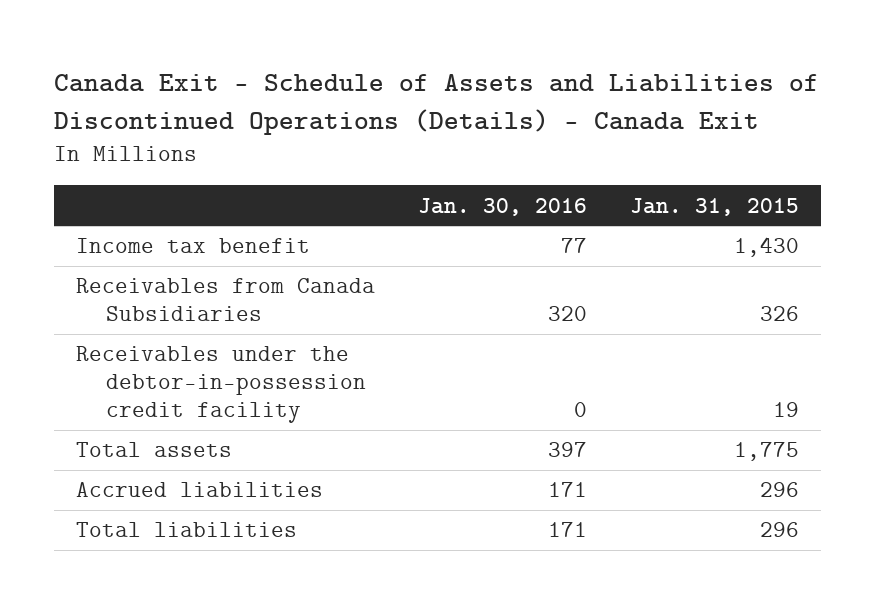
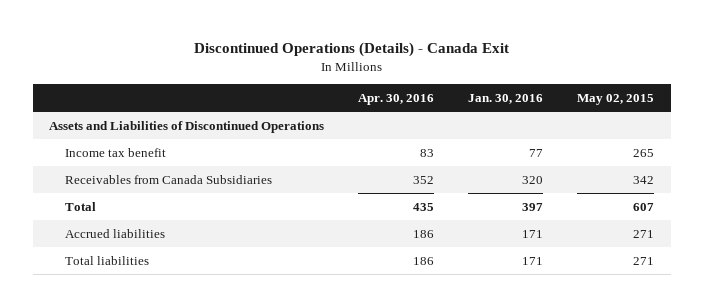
[54,74,820,135] Canada Exit - Schedule of Assets and Liabilities of Discontinued Operations (Details) - Canada Exit -> [193,41,509,57] Discontinued Operations (Details) - Canada Exit
[630,197,800,216] Jan. 31, 2015 -> none
none -> [358,93,435,105] Apr. 30, 2016
none -> [577,93,655,105] May 02, 2015
none -> [49,120,325,133] Assets and Liabilities of Discontinued Operations
[75,346,367,424] Receivables under the debtor-in-possession credit facility -> none
[75,442,232,458] Total assets -> [65,201,97,211] Total

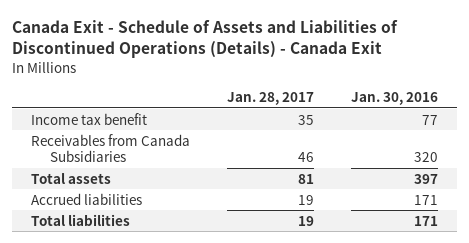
[193,41,509,57] Discontinued Operations (Details) - Canada Exit -> [12,20,399,59] Canada Exit - Schedule of Assets and Liabilities of Discontinued Operations (Details) - Canada Exit
[358,93,435,105] Apr. 30, 2016 -> none
[577,93,655,105] May 02, 2015 -> none
none -> [226,92,314,106] Jan. 28, 2017
[49,120,325,133] Assets and Liabilities of Discontinued Operations -> none
[65,201,97,211] Total -> [30,172,111,184] Total assets

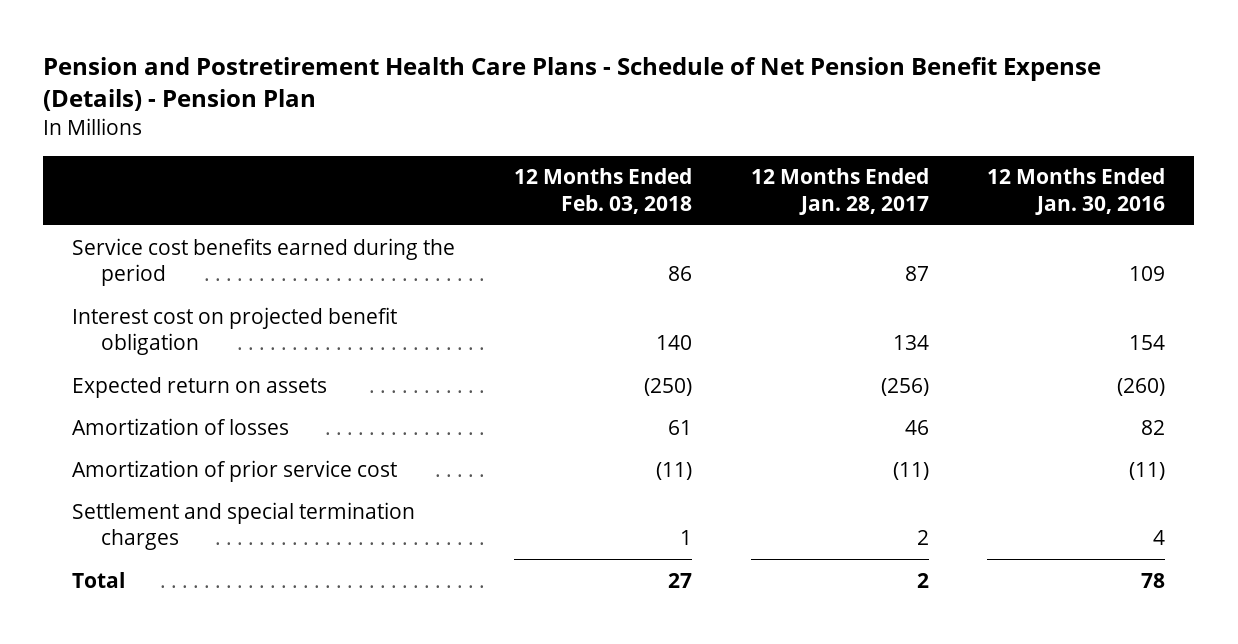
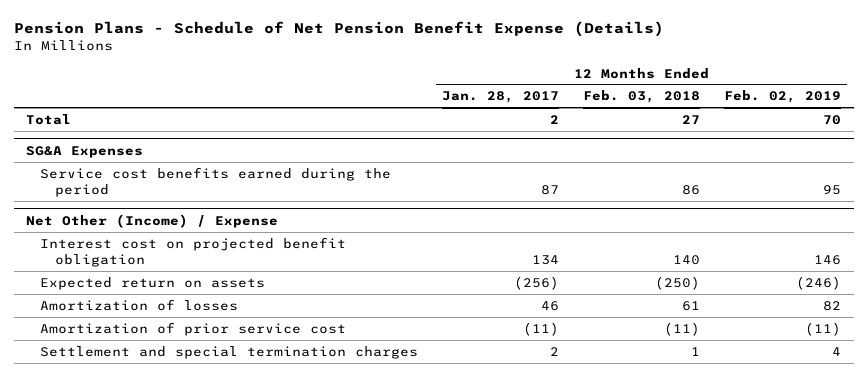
[43,57,1102,112] Pension and Postretirement Health Care Plans - Schedule of Net Pension Benefit Expense (Details) - Pension Plan -> [13,20,664,37] Pension Plans - Schedule of Net Pension Benefit Expense (Details)
[987,168,1166,215] 12 Months Ended Jan. 30, 2016 -> none
none -> [724,90,842,104] Feb. 02, 2019
[72,571,126,588] Total -> [25,113,71,125] Total
none -> [25,145,143,158] SG&A Expenses
none -> [25,213,278,228] Net Other (Income) / Expense

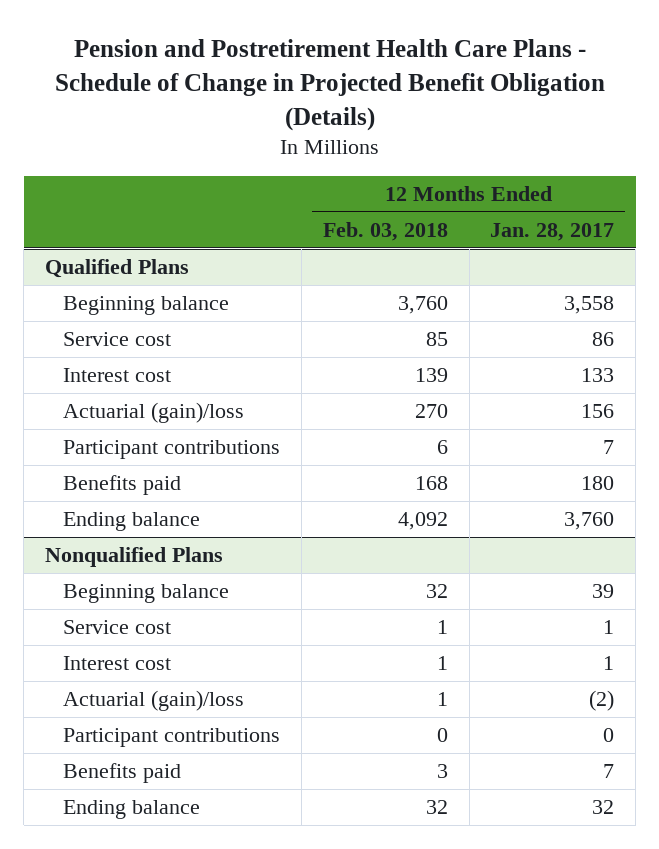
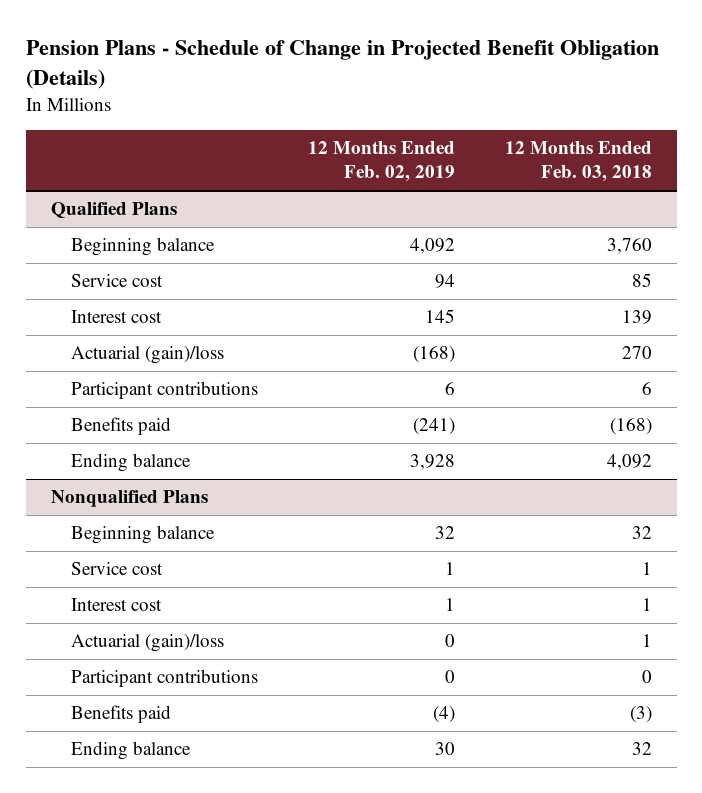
[54,39,605,132] Pension and Postretirement Health Care Plans - Schedule of Change in Projected Benefit Obligation (Details) -> [25,40,659,90] Pension Plans - Schedule of Change in Projected Benefit Obligation (Details)
[490,222,615,241] Jan. 28, 2017 -> none
none -> [307,141,455,183] 12 Months Ended Feb. 02, 2019
[414,475,448,490] 168 -> [609,418,652,436] (168)
[436,763,448,778] 3 -> [629,706,652,724] (3)

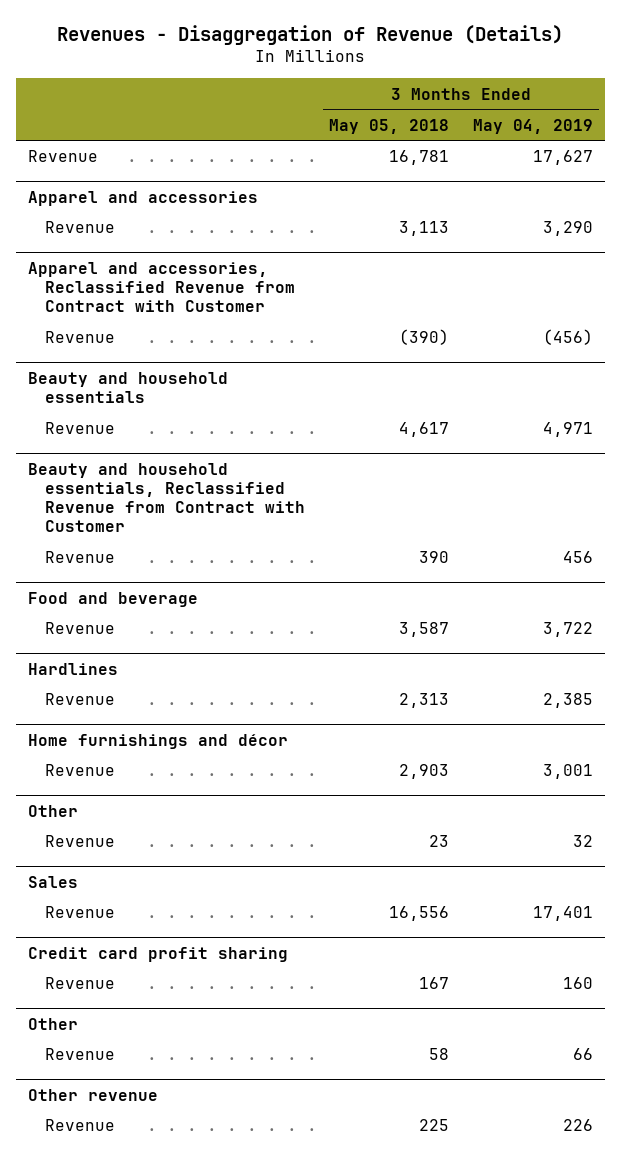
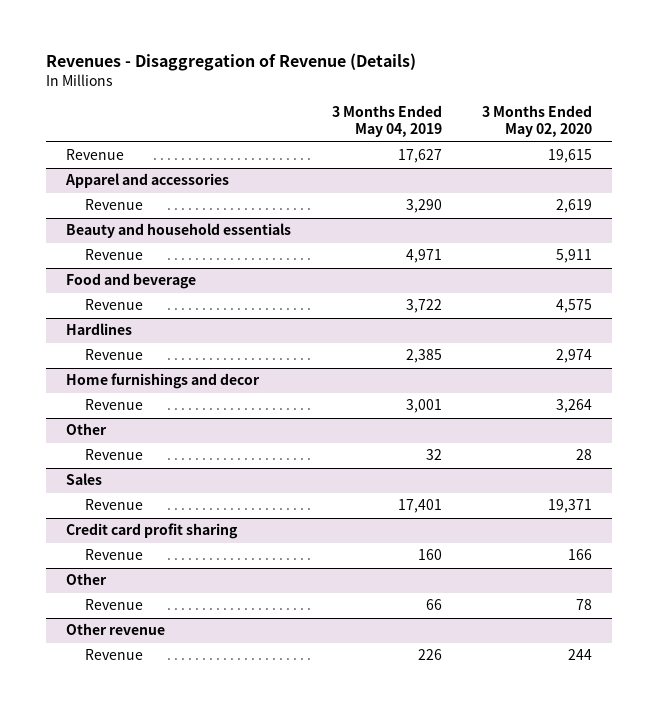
[328,118,449,134] May 05, 2018 -> none
none -> [482,105,593,138] 3 Months Ended May 02, 2020
[27,261,295,313] Apparel and accessories, Reclassified Revenue from Contract with Customer -> none
[44,331,115,344] Revenue -> none
[27,462,305,533] Beauty and household essentials, Reclassified Revenue from Contract with Customer -> none
[44,551,115,564] Revenue -> none
[27,733,288,749] Home furnishings and décor -> [66,373,261,390] Home furnishings and decor

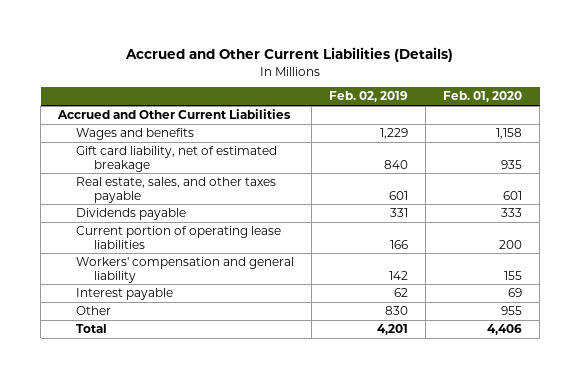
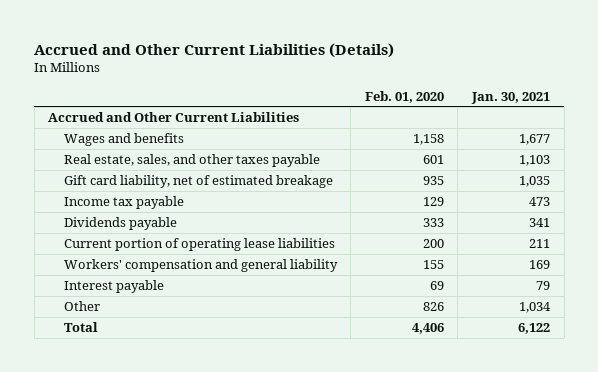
[329,91,409,103] Feb. 02, 2019 -> none
none -> [471,91,551,104] Jan. 30, 2021
[76,145,278,172] Gift card liability, net of estimated breakage -> [63,175,333,189] Gift card liability, net of estimated breakage
none -> [63,196,184,210] Income tax payable
[501,305,523,315] 955 -> [422,302,444,312] 826

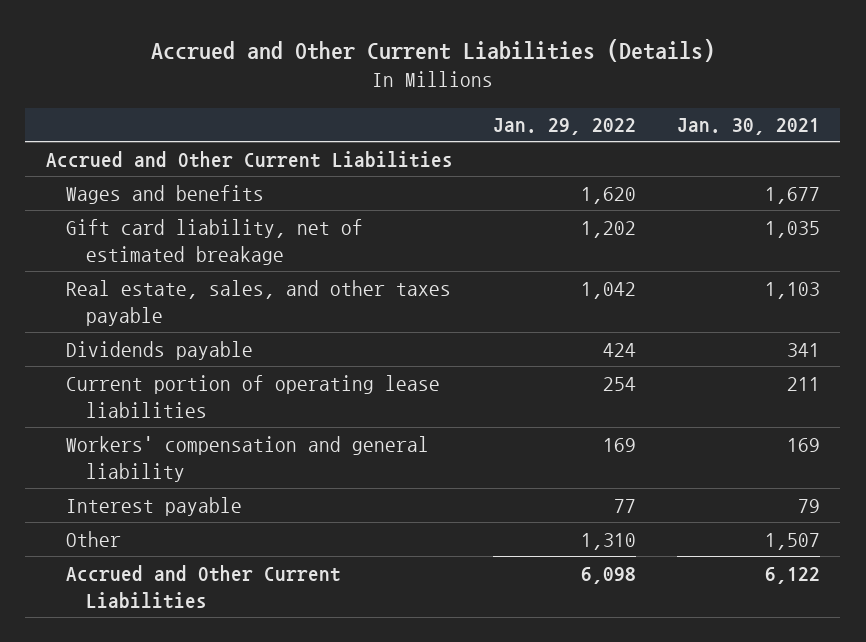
[364,90,444,103] Feb. 01, 2020 -> none
none -> [493,118,637,136] Jan. 29, 2022
[63,196,184,210] Income tax payable -> none
[63,154,320,168] Real estate, sales, and other taxes payable -> [66,279,452,326] Real estate, sales, and other taxes payable
[519,302,552,314] 1,034 -> [765,532,821,550] 1,507
[63,322,98,333] Total -> [66,564,342,609] Accrued and Other Current Liabilities

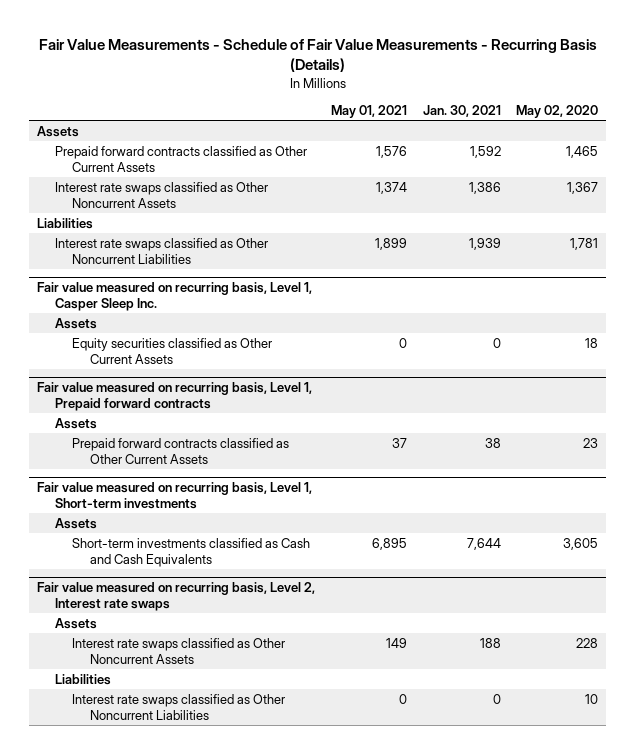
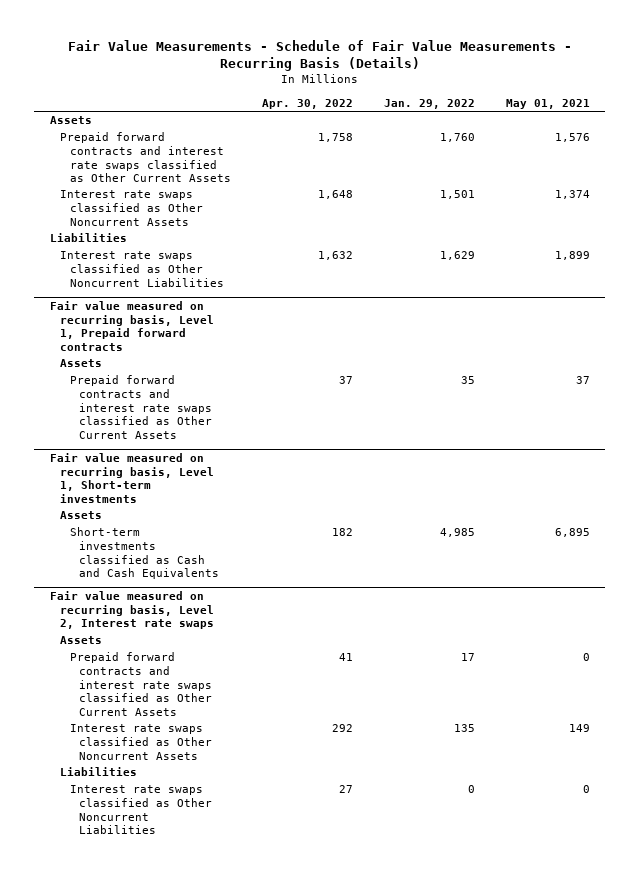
[422,105,501,118] Jan. 30, 2021 -> none
[516,105,599,119] May 02, 2020 -> none
none -> [261,98,353,109] Apr. 30, 2022
none -> [383,98,475,109] Jan. 29, 2022
[54,145,307,172] Prepaid forward contracts classified as Other Current Assets -> [59,132,231,183] Prepaid forward contracts and interest rate swaps classified as Other Current Assets
[37,281,313,311] Fair value measured on recurring basis, Level 1, Casper Sleep Inc. -> none
[54,317,97,329] Assets -> none
[72,337,273,364] Equity securities classified as Other Current Assets -> none
[72,437,290,464] Prepaid forward contracts classified as Other Current Assets -> [69,375,213,439] Prepaid forward contracts and interest rate swaps classified as Other Current Assets
none -> [69,652,213,716] Prepaid forward contracts and interest rate swaps classified as Other Current Assets

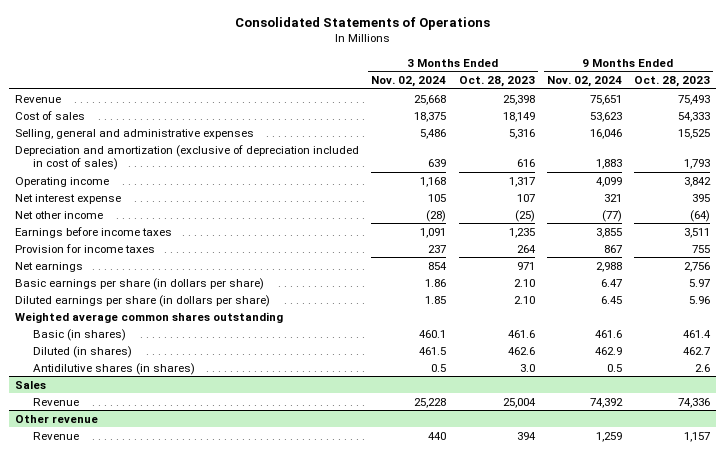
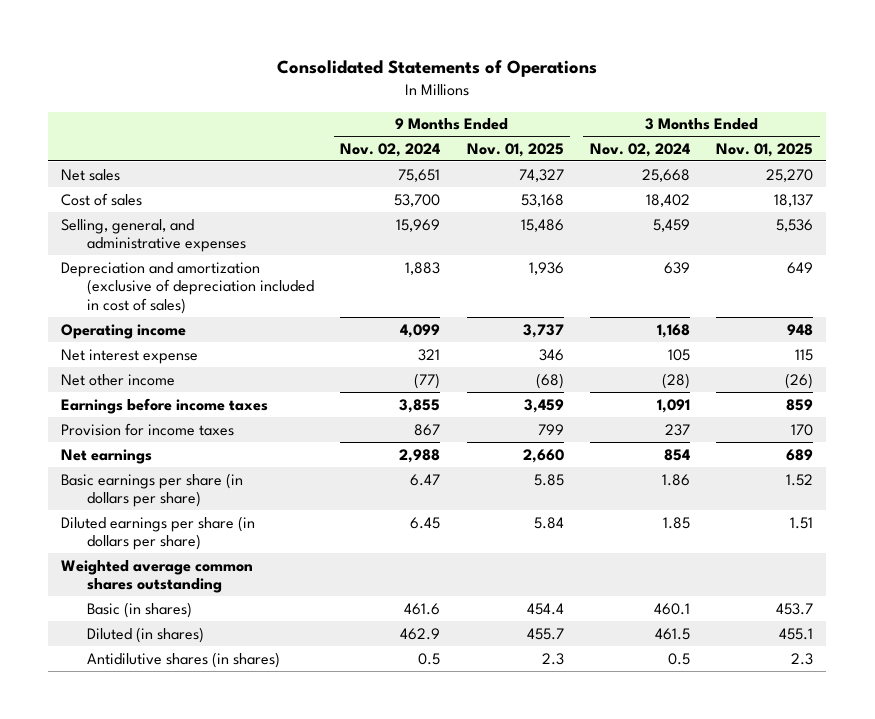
[458,76,535,88] Oct. 28, 2023 -> none
[633,76,710,88] Oct. 28, 2023 -> none
none -> [466,142,564,157] Nov. 01, 2025
none -> [716,142,814,157] Nov. 01, 2025
[15,94,62,103] Revenue -> [61,168,121,181] Net sales
[414,111,447,122] 18,375 -> [645,193,690,207] 18,402
[589,111,622,122] 53,623 -> [394,193,441,207] 53,700
[15,128,255,139] Selling, general and administrative expenses -> [61,218,246,253] Selling, general, and administrative expenses
[420,128,447,139] 5,486 -> [652,218,690,232] 5,459
[589,128,622,139] 16,046 -> [396,218,441,232] 15,969
[15,380,47,389] Sales -> none
[32,397,79,406] Revenue -> none
[15,414,99,423] Other revenue -> none
[32,431,79,440] Revenue -> none

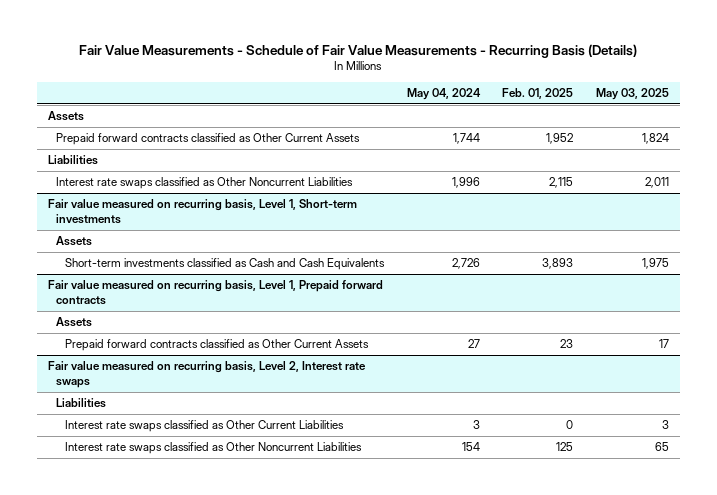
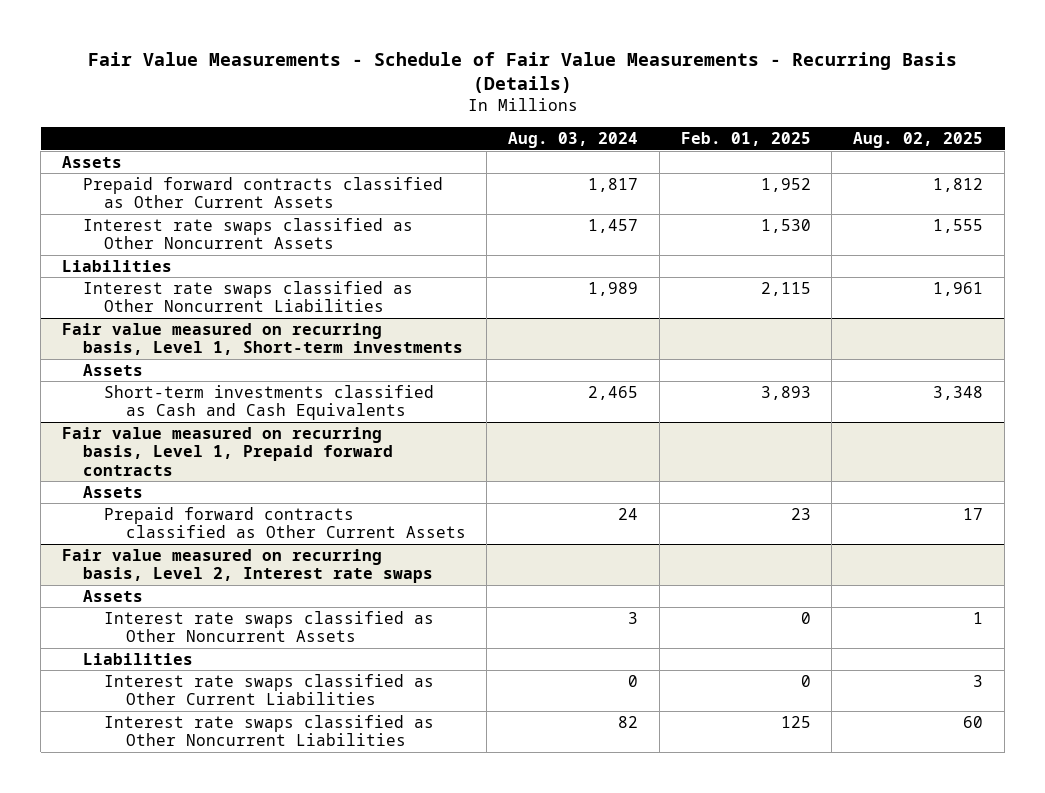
[406,88,481,101] May 04, 2024 -> none
[595,88,669,101] May 03, 2025 -> none
none -> [508,132,639,149] Aug. 03, 2024
none -> [853,132,984,149] Aug. 02, 2025
none -> [83,217,414,250] Interest rate swaps classified as Other Noncurrent Assets
none -> [83,589,144,602] Assets
none -> [104,610,435,643] Interest rate swaps classified as Other Noncurrent Assets

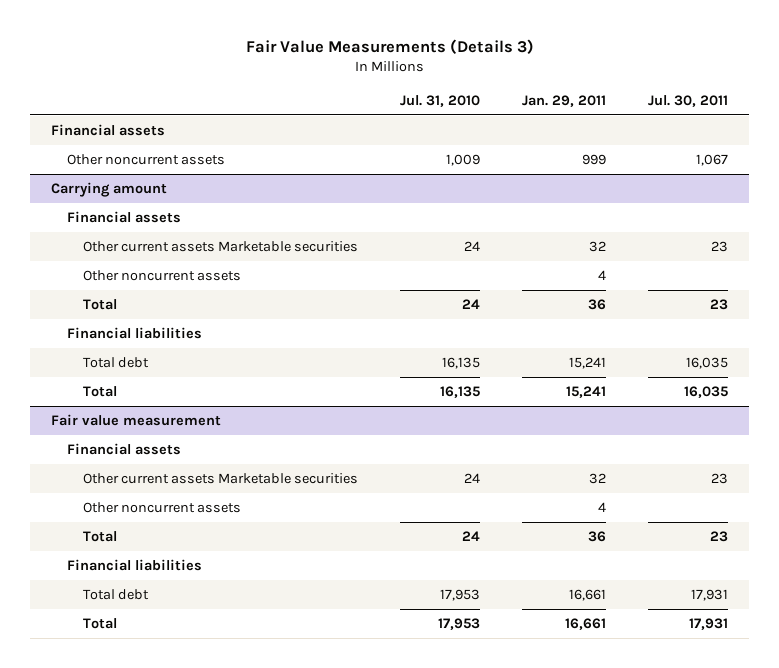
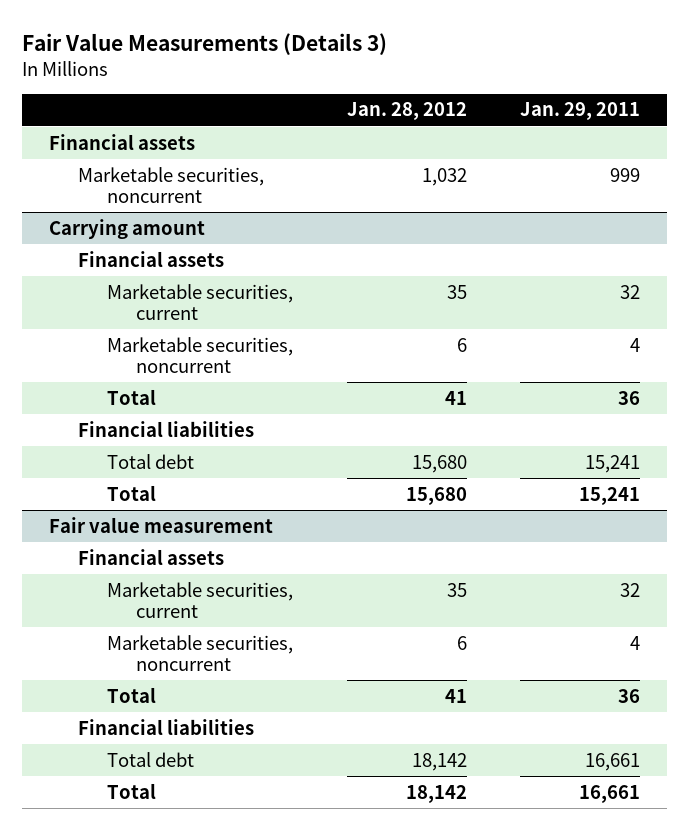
[400,94,481,107] Jul. 31, 2010 -> none
[648,94,729,107] Jul. 30, 2011 -> none
none -> [346,102,467,121] Jan. 28, 2012
[67,153,226,165] Other noncurrent assets -> [78,166,265,203] Marketable securities, noncurrent
[83,240,359,252] Other current assets Marketable securities -> [107,283,294,320] Marketable securities, current
[83,269,242,281] Other noncurrent assets -> [107,336,294,373] Marketable securities, noncurrent
[83,472,359,484] Other current assets Marketable securities -> [107,581,294,618] Marketable securities, current
[83,501,242,513] Other noncurrent assets -> [107,634,294,671] Marketable securities, noncurrent

